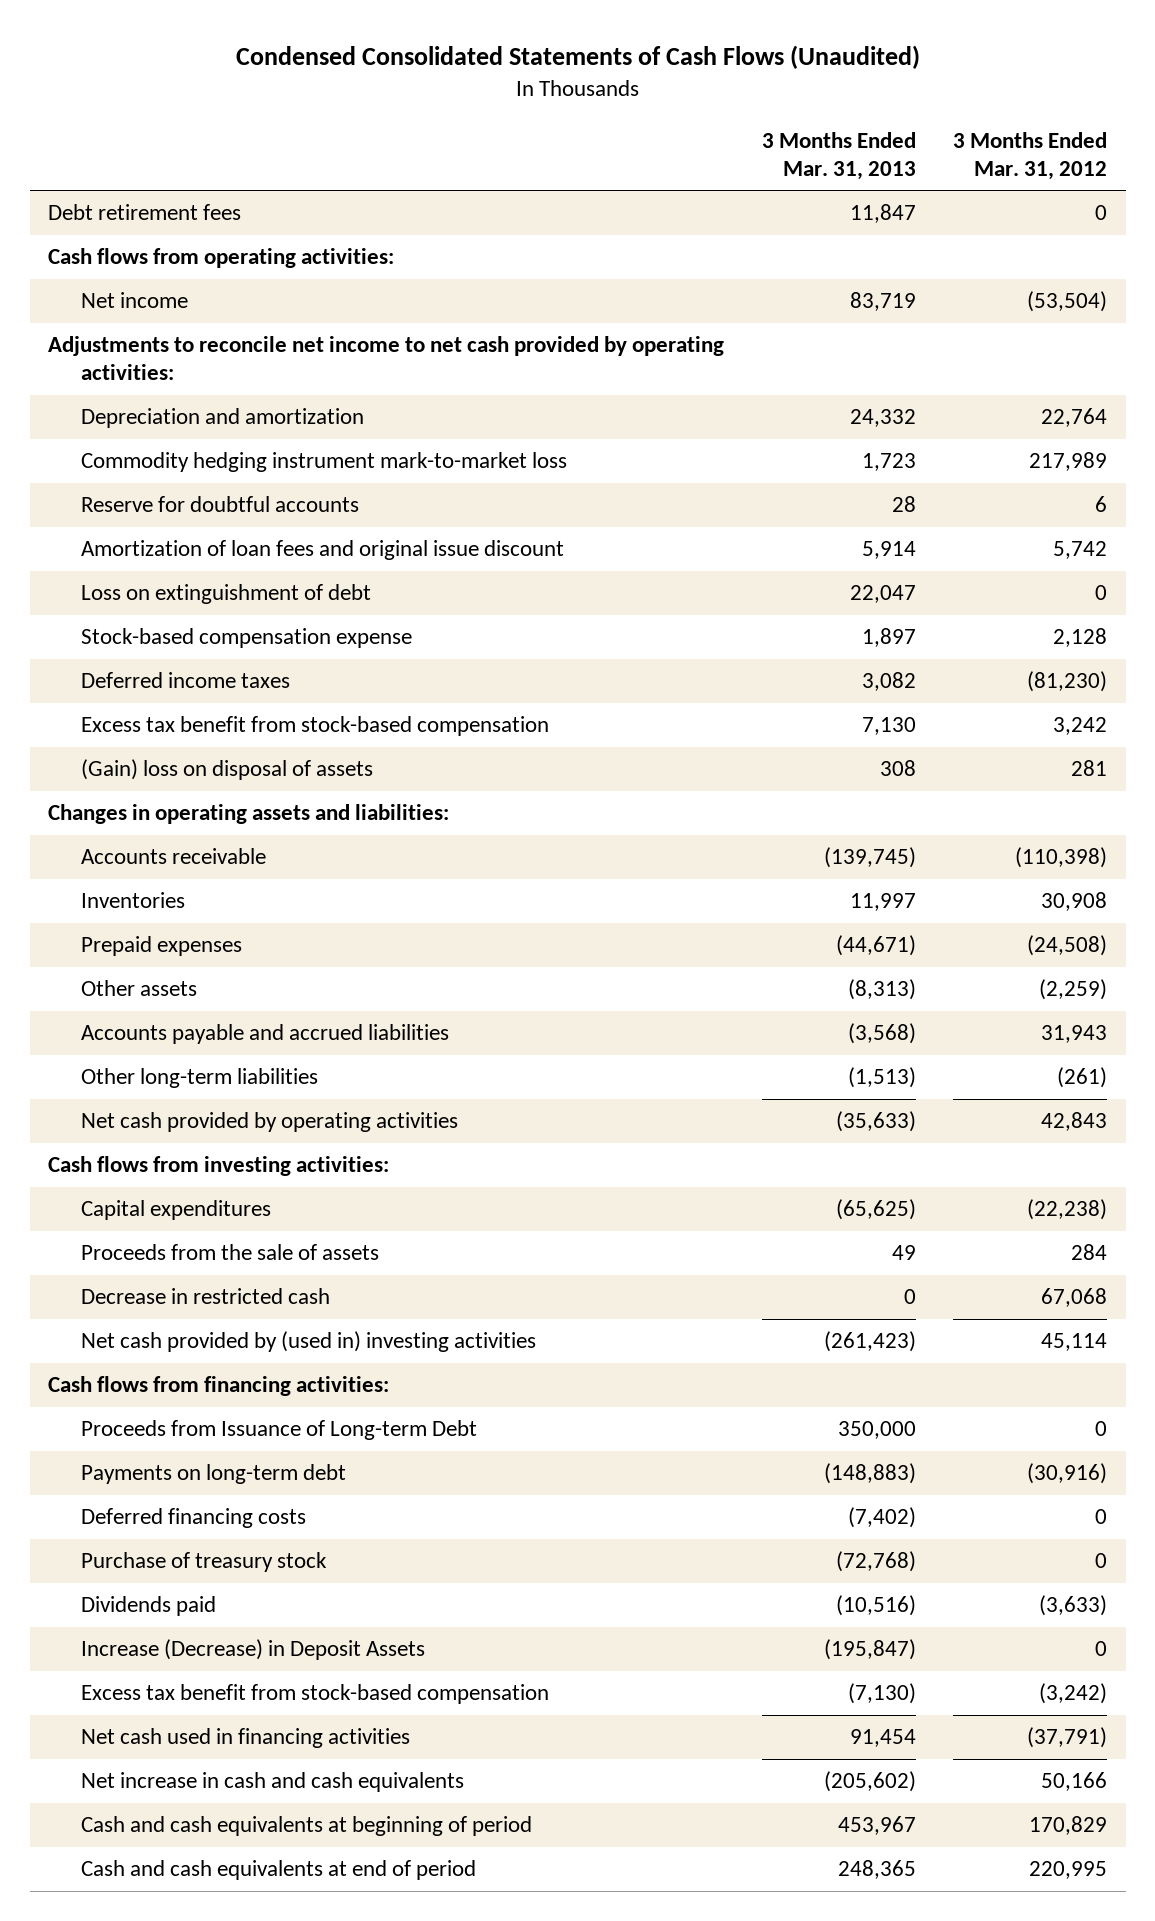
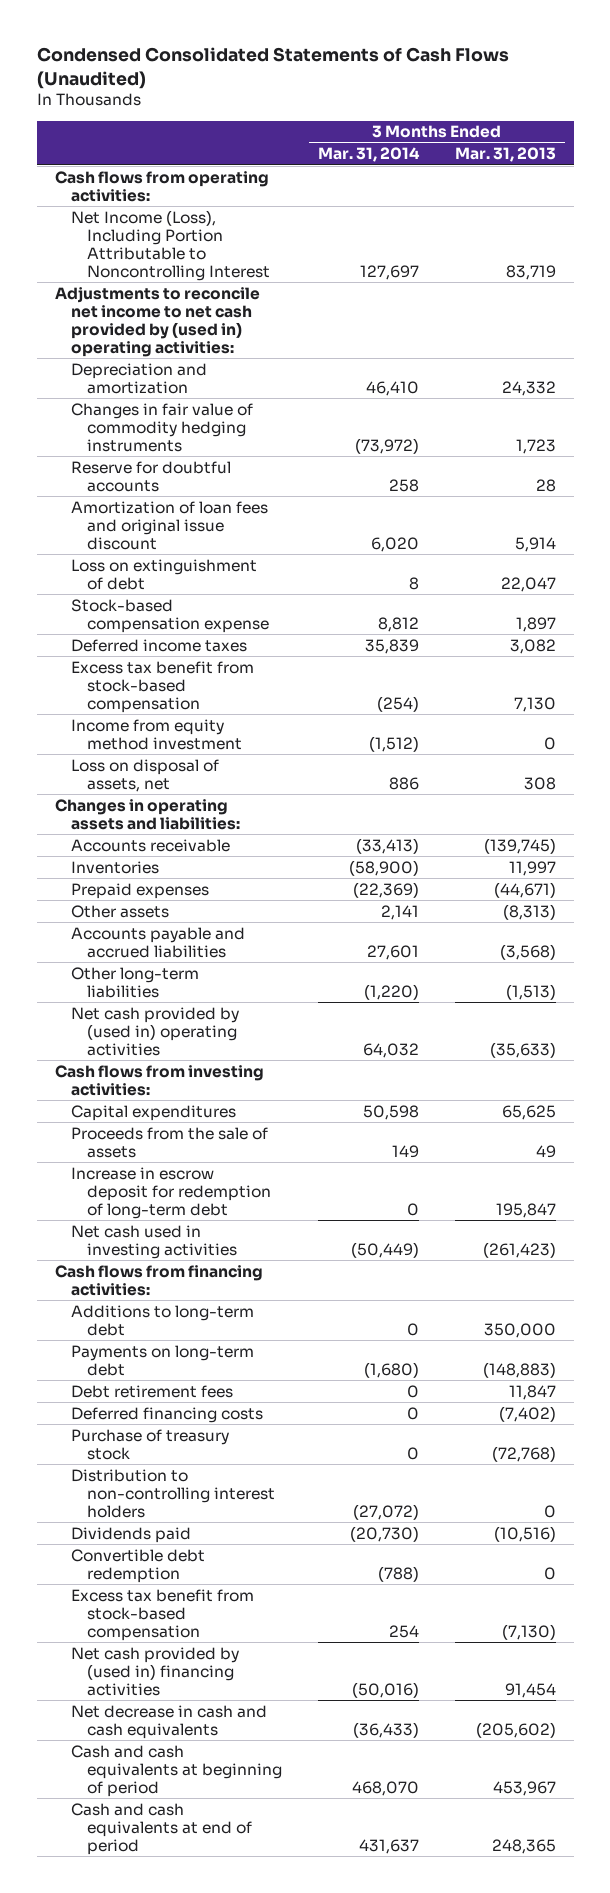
[952,131,1107,180] 3 Months Ended Mar. 31, 2012 -> none
none -> [317,147,420,163] Mar. 31, 2014
[81,292,189,309] Net income -> [70,209,270,281] Net Income (Loss), Including Portion Attributable to Noncontrolling Interest
[48,336,725,381] Adjustments to reconcile net income to net cash provided by operating activities: -> [54,286,260,357] Adjustments to reconcile net income to net cash provided by (used in) operating activities:
[81,452,568,473] Commodity hedging instrument mark-to-market loss -> [70,402,253,452] Changes in fair value of commodity hedging instruments
none -> [70,718,242,750] Income from equity method investment
[81,759,374,781] (Gain) loss on disposal of assets -> [70,758,219,792] Loss on disposal of assets, net
[81,1112,459,1133] Net cash provided by operating activities -> [70,1006,239,1056] Net cash provided by (used in) operating activities
[835,1199,916,1221] (65,625) -> [501,1104,556,1120] 65,625
[81,1288,331,1305] Decrease in restricted cash -> none
none -> [70,1166,271,1219] Increase in escrow deposit for redemption of long-term debt
[81,1331,537,1353] Net cash provided by (used in) investing activities -> [70,1224,237,1259] Net cash used in investing activities
[81,1420,478,1441] Proceeds from Issuance of Long-term Debt -> [70,1304,254,1336] Additions to long-term debt
[48,204,242,221] Debt retirement fees -> [70,1384,233,1398] Debt retirement fees
none -> [70,1468,275,1518] Distribution to non-controlling interest holders
[81,1639,426,1661] Increase (Decrease) in Deposit Assets -> none
none -> [70,1548,205,1583] Convertible debt redemption
[81,1728,411,1749] Net cash used in financing activities -> [70,1646,239,1696] Net cash provided by (used in) financing activities
[81,1772,465,1793] Net increase in cash and cash equivalents -> [70,1704,267,1739] Net decrease in cash and cash equivalents

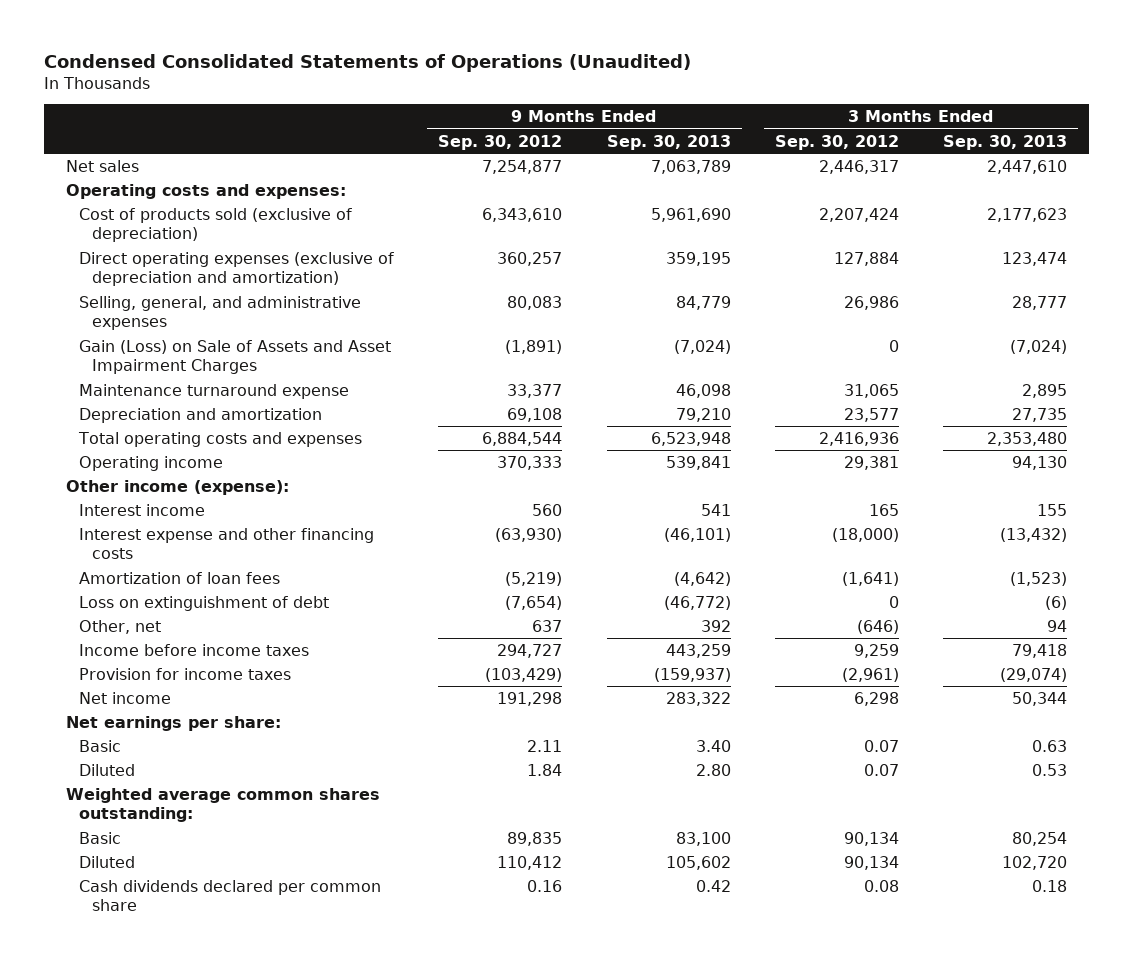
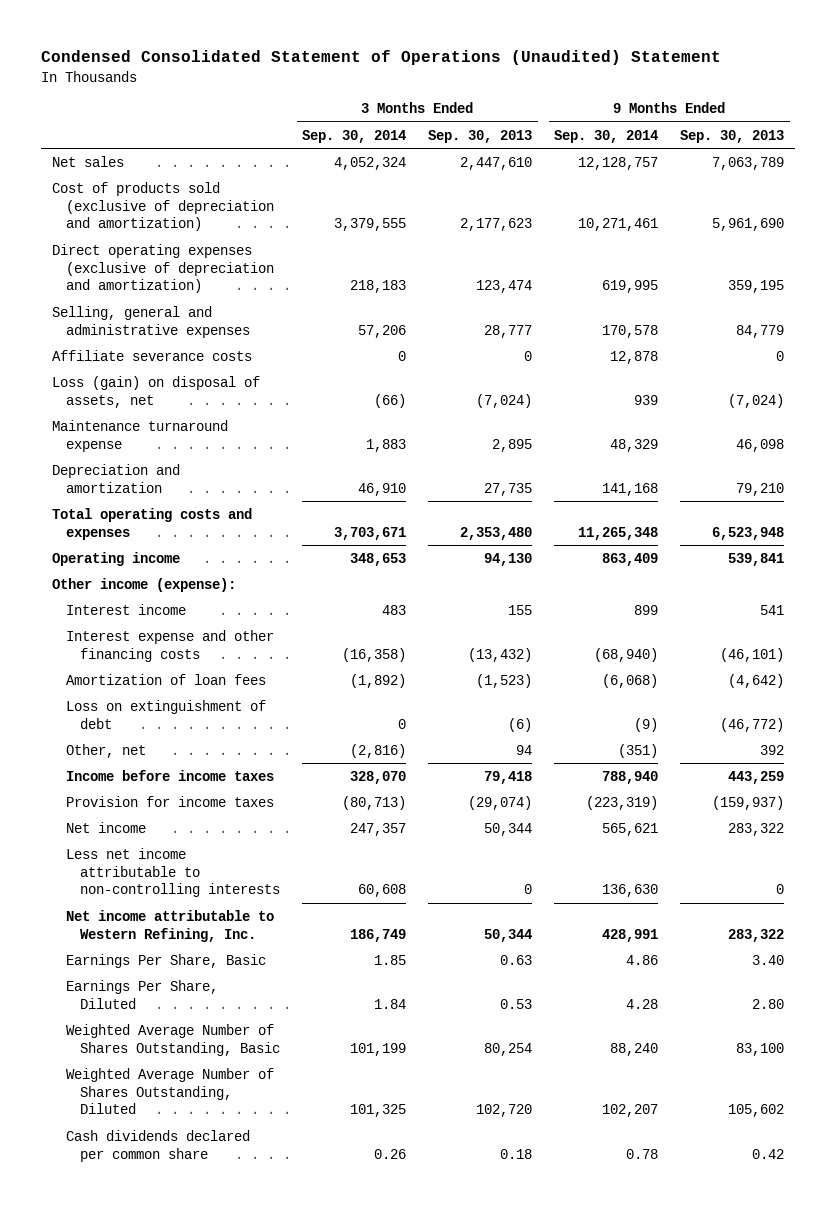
[44,54,692,73] Condensed Consolidated Statements of Operations (Unaudited) -> [40,50,721,66] Condensed Consolidated Statement of Operations (Unaudited) Statement
[438,134,563,150] Sep. 30, 2012 -> none
[774,134,899,150] Sep. 30, 2012 -> none
none -> [302,129,407,143] Sep. 30, 2014
none -> [554,129,659,143] Sep. 30, 2014
[66,183,347,199] Operating costs and expenses: -> none
[79,207,353,243] Cost of products sold (exclusive of depreciation) -> [51,181,274,232] Cost of products sold (exclusive of depreciation and amortization)
[79,295,362,331] Selling, general, and administrative expenses -> [51,305,250,338] Selling, general and administrative expenses
none -> [51,349,252,361] Affiliate severance costs
[79,339,392,375] Gain (Loss) on Sale of Assets and Asset Impairment Charges -> [51,375,260,408] Loss (gain) on disposal of assets, net
[66,715,282,731] Net earnings per share: -> none
[66,787,381,823] Weighted average common shares outstanding: -> none
none -> [65,847,281,898] Less net income attributable to non-controlling interests
none -> [65,909,274,942] Net income attributable to Western Refining, Inc.
[79,739,122,752] Basic -> [65,953,266,968] Earnings Per Share, Basic
[79,763,136,776] Diluted -> [65,979,218,1009] Earnings Per Share, Diluted
[79,831,122,844] Basic -> [65,1023,281,1056] Weighted Average Number of Shares Outstanding, Basic
[79,855,136,868] Diluted -> [65,1067,274,1115] Weighted Average Number of Shares Outstanding, Diluted

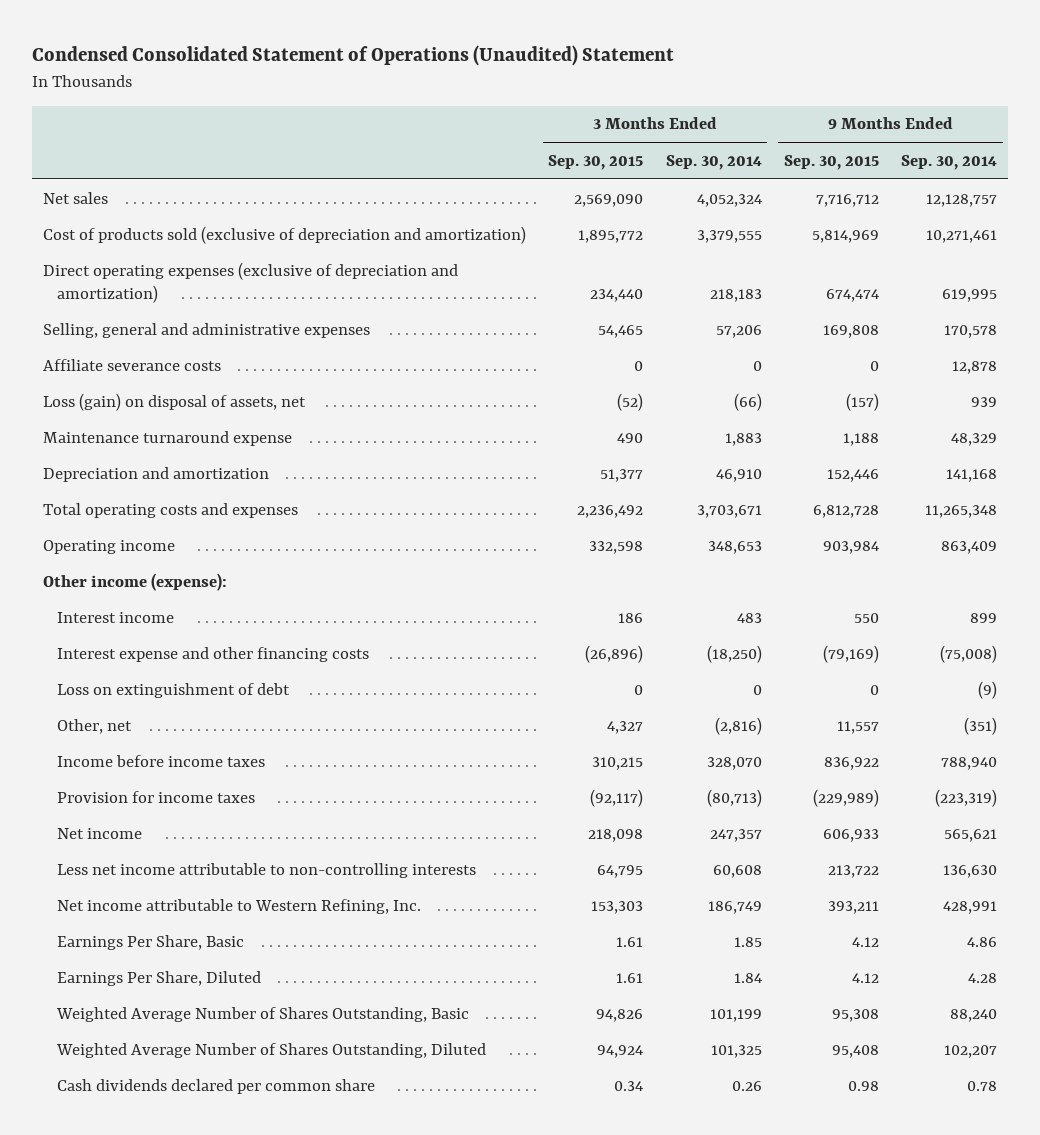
[428,129,533,143] Sep. 30, 2013 -> none
[680,129,785,143] Sep. 30, 2013 -> none
none -> [548,154,644,170] Sep. 30, 2015
none -> [783,154,879,170] Sep. 30, 2015
[65,673,266,685] Amortization of loan fees -> none
[342,647,407,662] (16,358) -> [706,644,762,663] (18,250)
[594,647,659,662] (68,940) -> [940,644,998,663] (75,008)

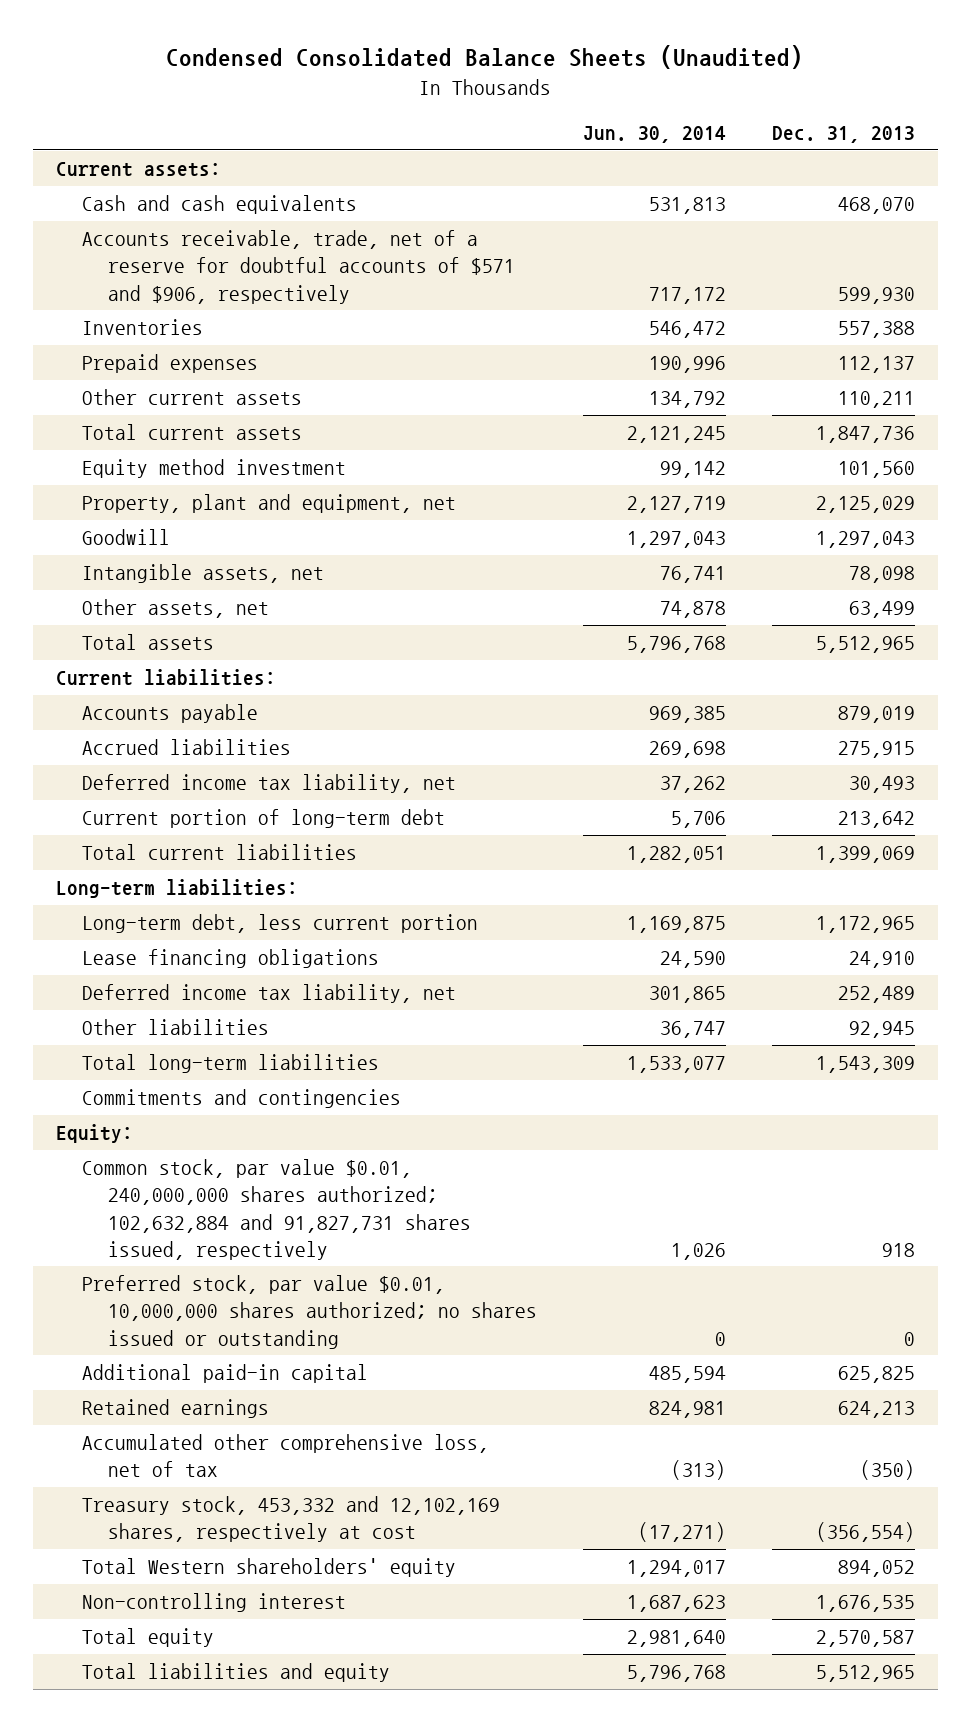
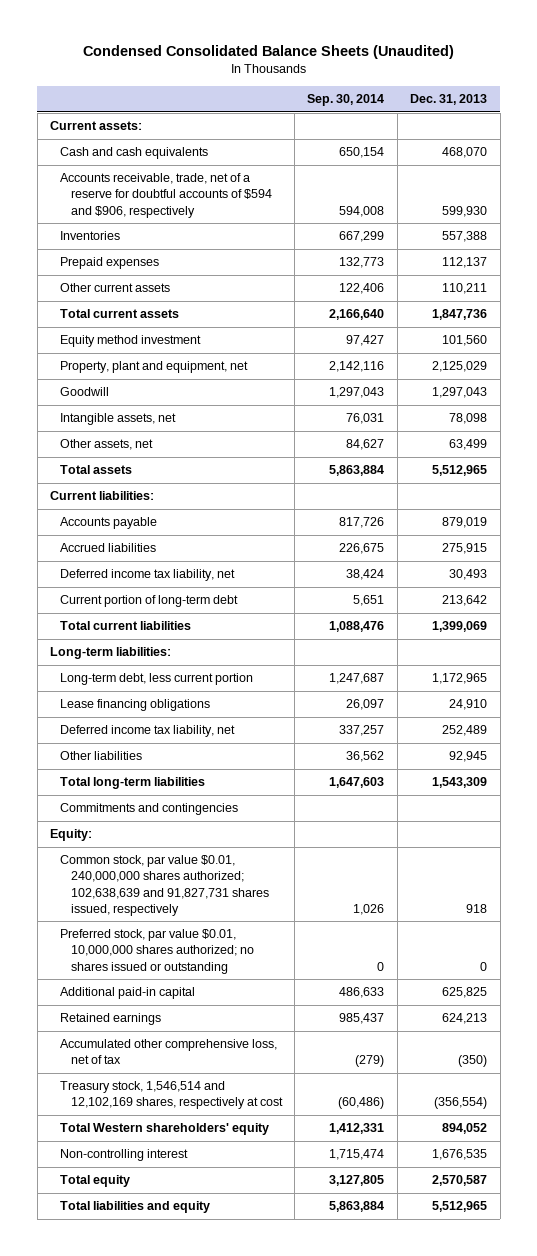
[583,126,727,144] Jun. 30, 2014 -> none
none -> [307,93,385,106] Sep. 30, 2014
[81,230,516,304] Accounts receivable, trade, net of a reserve for doubtful accounts of $571 and $906, respectively -> [60,173,272,218] Accounts receivable, trade, net of a reserve for doubtful accounts of $594 and $906, respectively
[81,1159,472,1260] Common stock, par value $0.01, 240,000,000 shares authorized; 102,632,884 and 91,827,731 shares issued, respectively -> [60,855,269,916] Common stock, par value $0.01, 240,000,000 shares authorized; 102,638,639 and 91,827,731 shares issued, respectively
[81,1496,500,1543] Treasury stock, 453,332 and 12,102,169 shares, respectively at cost -> [60,1081,283,1110] Treasury stock, 1,546,514 and 12,102,169 shares, respectively at cost

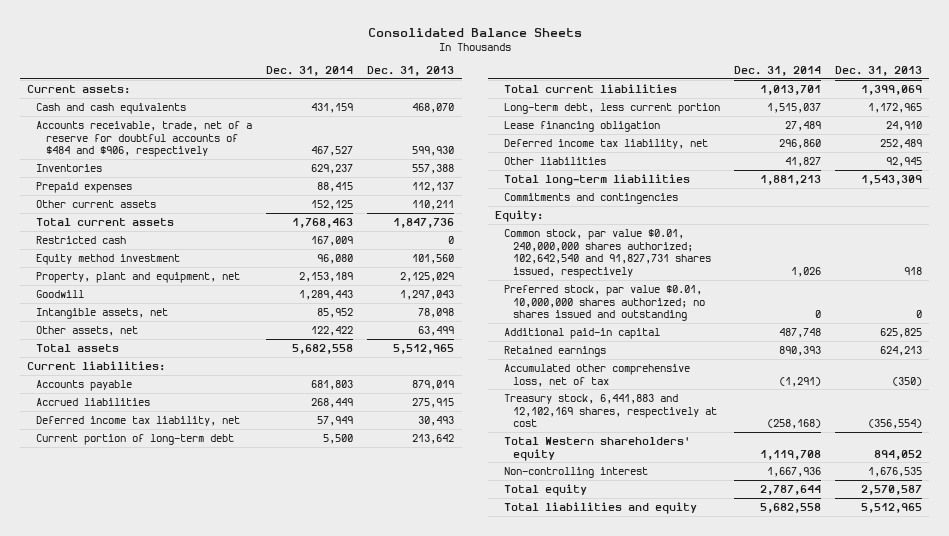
[82,45,454,60] Condensed Consolidated Balance Sheets (Unaudited) -> [367,27,582,37] Consolidated Balance Sheets
[307,93,385,106] Sep. 30, 2014 -> none
none -> [266,66,354,77] Dec. 31, 2014
[60,173,272,218] Accounts receivable, trade, net of a reserve for doubtful accounts of $594 and $906, respectively -> [36,120,253,158] Accounts receivable, trade, net of a reserve for doubtful accounts of $484 and $906, respectively
none -> [36,235,127,244] Restricted cash
[50,647,172,660] Long-term liabilities: -> none
[60,699,211,712] Lease financing obligations -> [504,120,661,132] Lease financing obligation
[60,855,269,916] Common stock, par value $0.01, 240,000,000 shares authorized; 102,638,639 and 91,827,731 shares issued, respectively -> [504,228,712,278] Common stock, par value $0.01, 240,000,000 shares authorized; 102,642,540 and 91,827,731 shares issued, respectively
[60,929,254,974] Preferred stock, par value $0.01, 10,000,000 shares authorized; no shares issued or outstanding -> [504,284,706,322] Preferred stock, par value $0.01, 10,000,000 shares authorized; no shares issued and outstanding
[60,1081,283,1110] Treasury stock, 1,546,514 and 12,102,169 shares, respectively at cost -> [504,393,718,428] Treasury stock, 6,441,883 and 12,102,169 shares, respectively at cost

